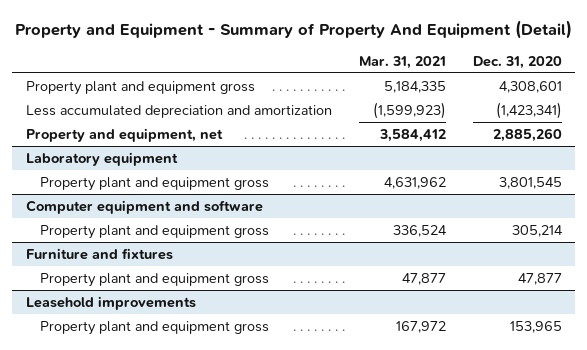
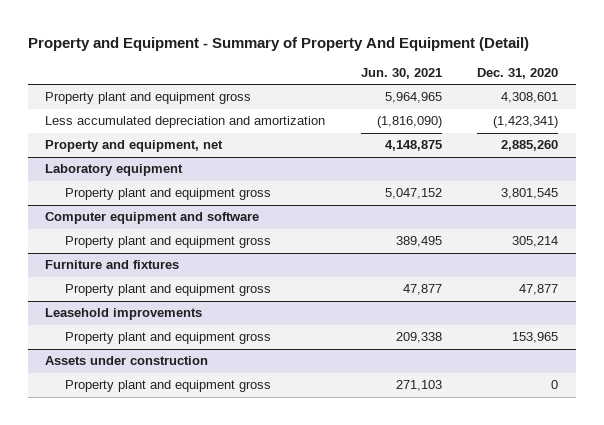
[358,55,446,69] Mar. 31, 2021 -> none
none -> [360,67,442,79] Jun. 30, 2021
none -> [45,356,209,366] Assets under construction
none -> [64,380,271,393] Property plant and equipment gross

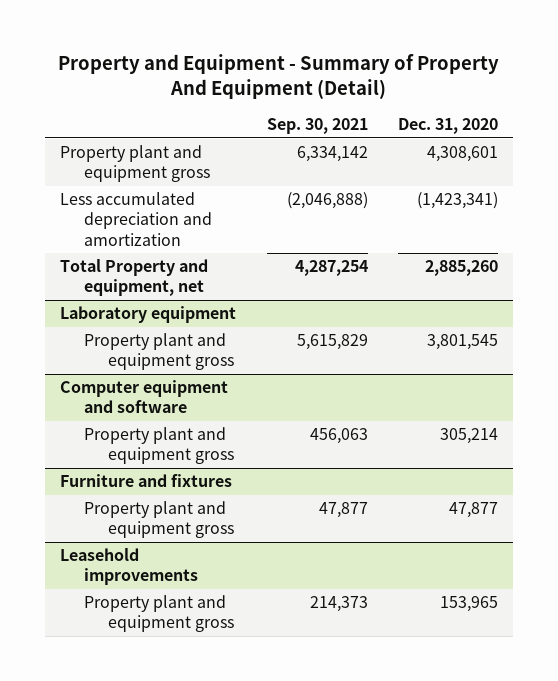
[360,67,442,79] Jun. 30, 2021 -> none
none -> [266,117,368,134] Sep. 30, 2021
[45,140,224,153] Property and equipment, net -> [60,259,209,297] Total Property and equipment, net
[45,356,209,366] Assets under construction -> none
[64,380,271,393] Property plant and equipment gross -> none

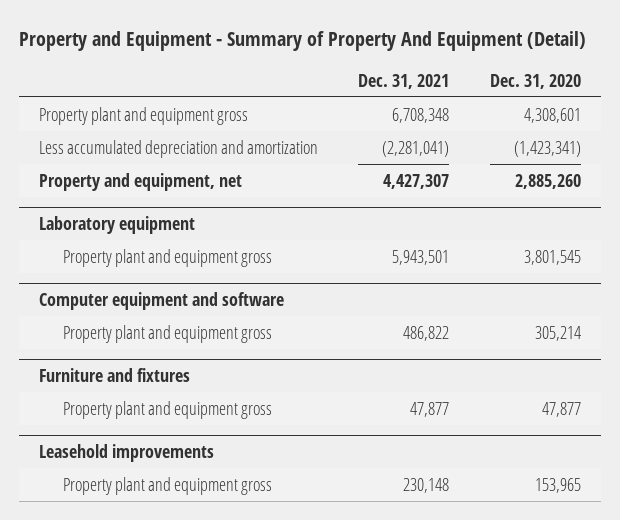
[266,117,368,134] Sep. 30, 2021 -> none
none -> [358,73,450,89] Dec. 31, 2021
[60,259,209,297] Total Property and equipment, net -> [39,172,243,191] Property and equipment, net

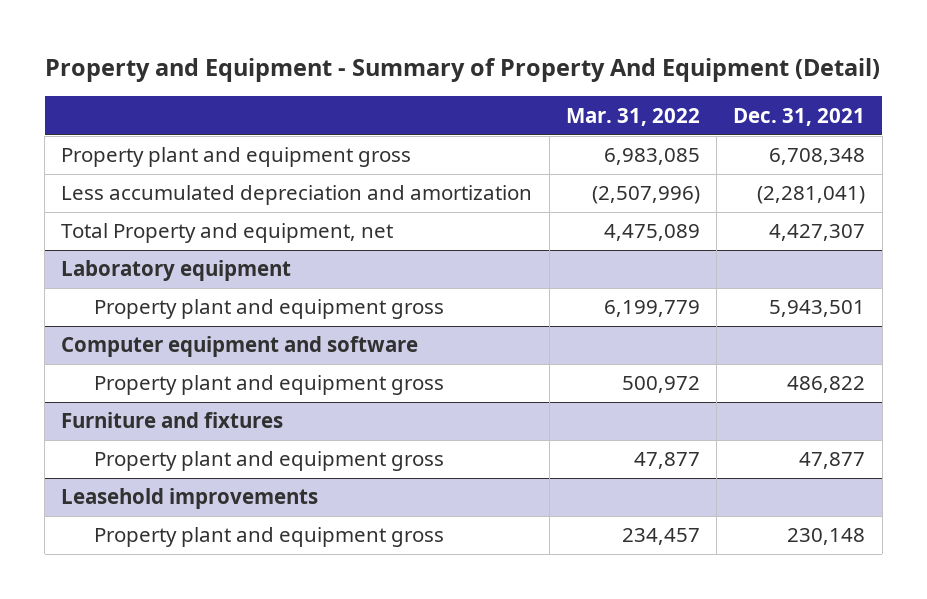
[489,73,581,89] Dec. 31, 2020 -> none
none -> [565,107,700,126] Mar. 31, 2022
[39,172,243,191] Property and equipment, net -> [61,223,394,244] Total Property and equipment, net

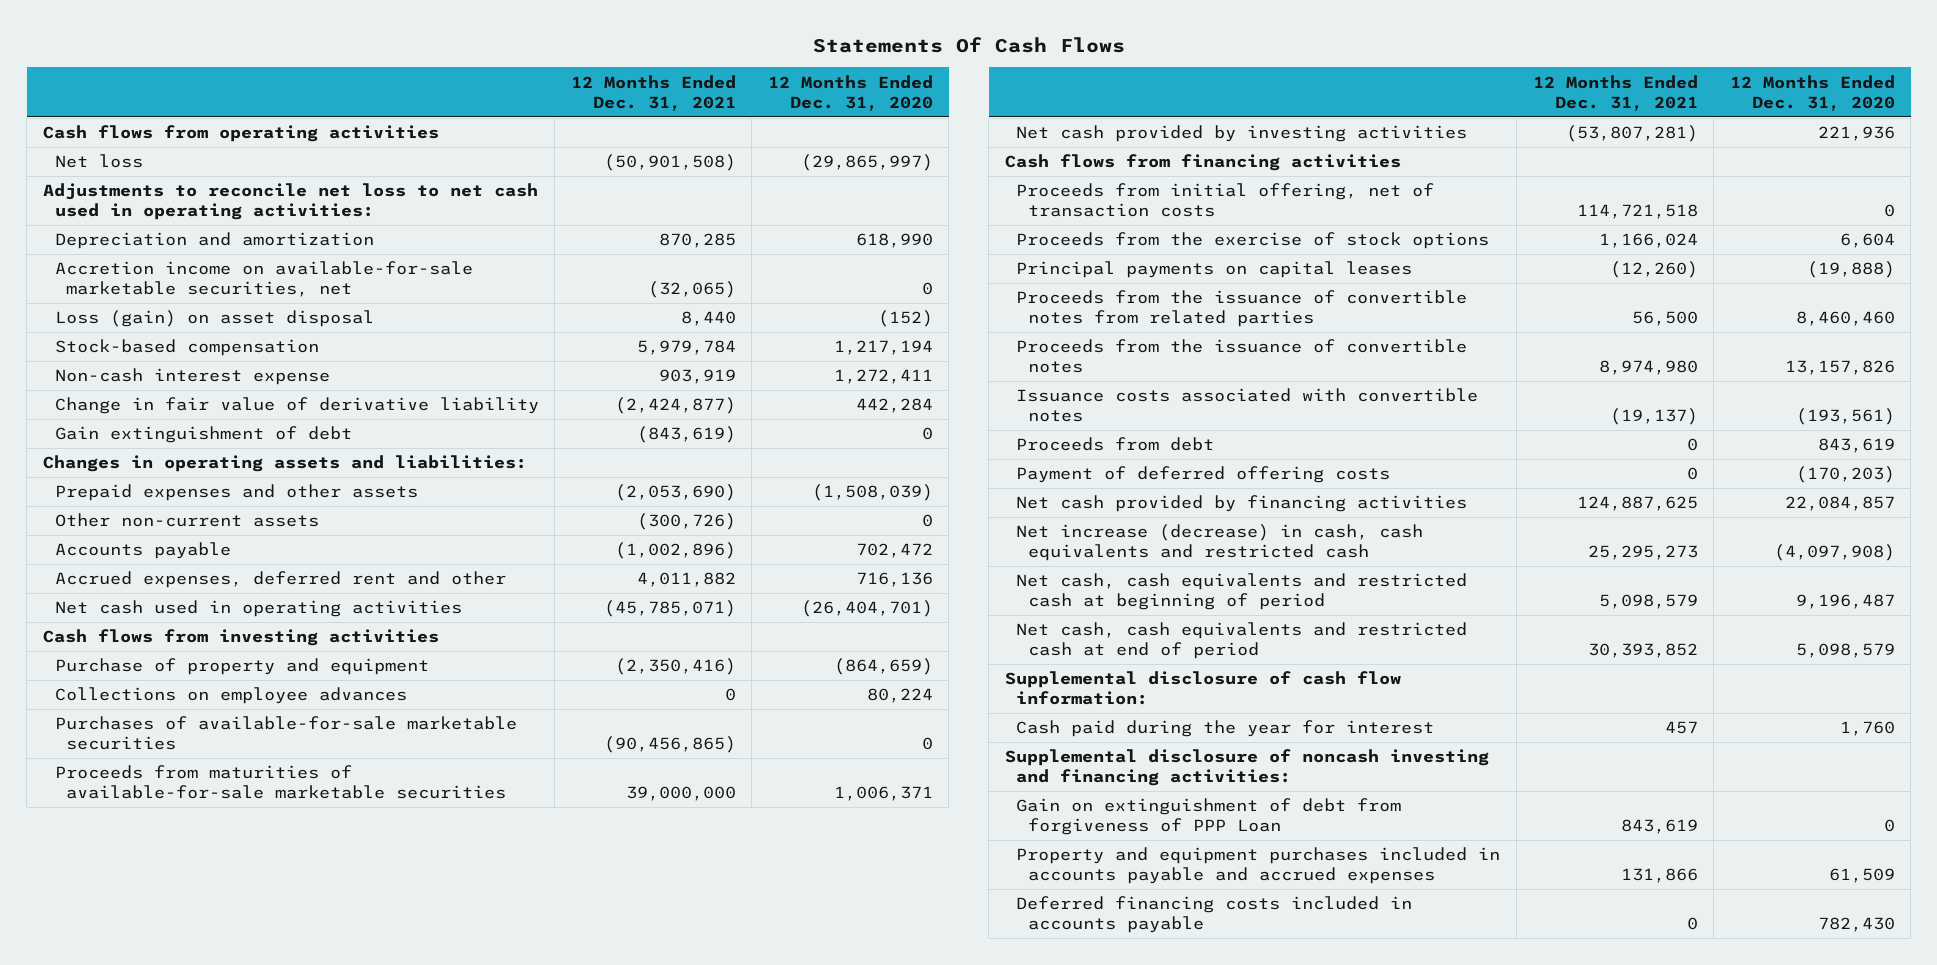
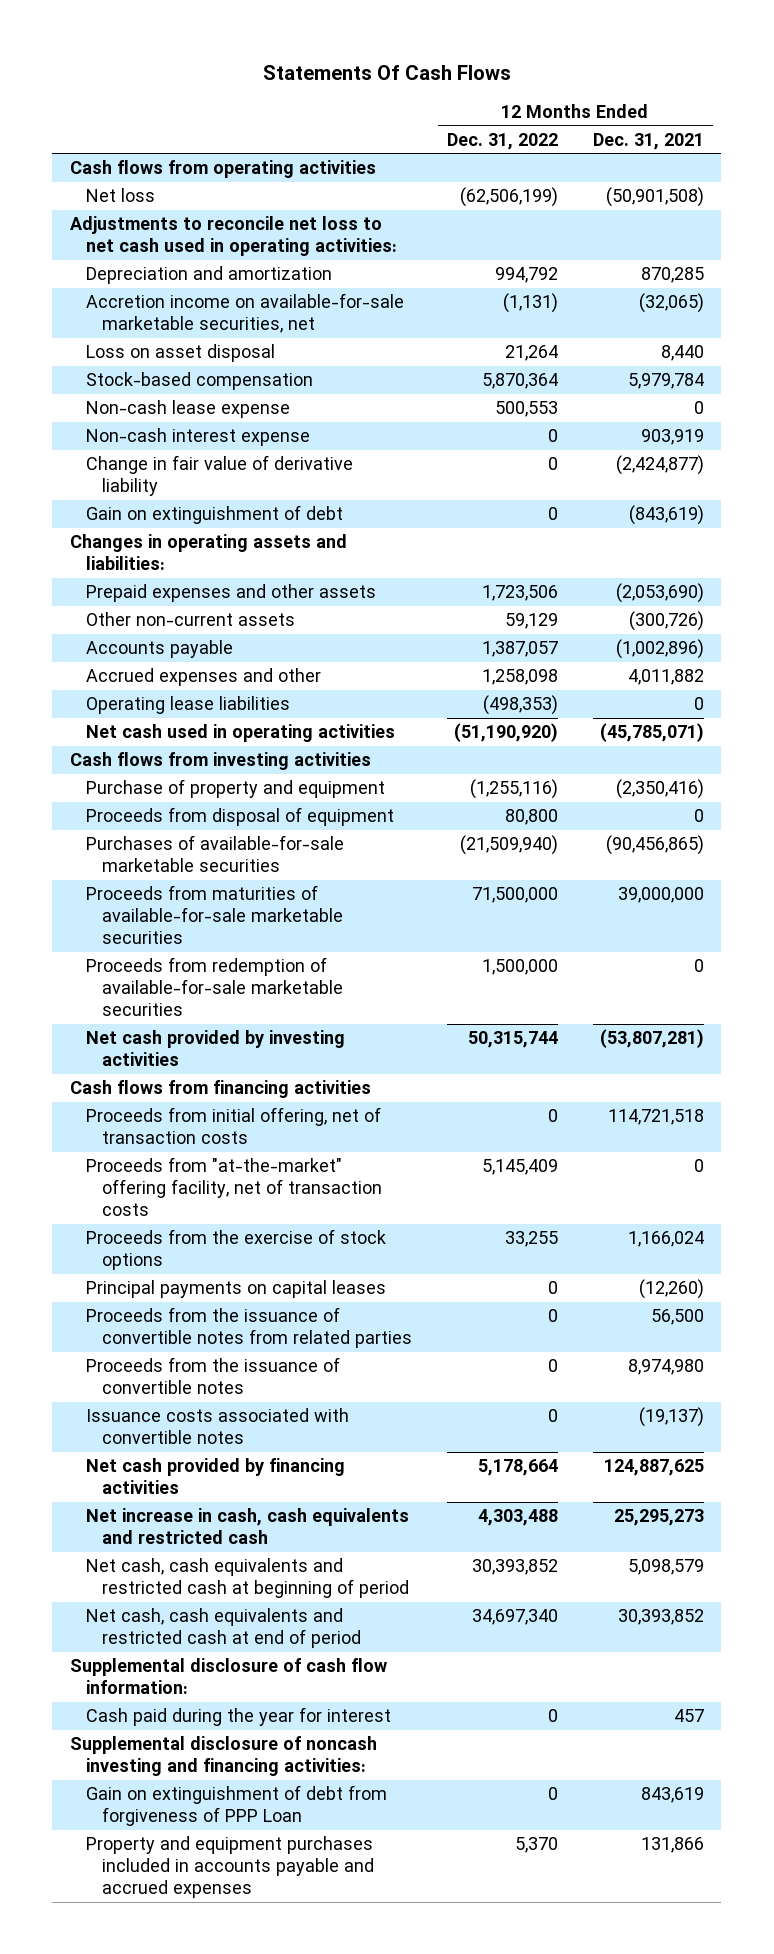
[767,74,933,111] 12 Months Ended Dec. 31, 2020 -> none
none -> [446,132,558,150] Dec. 31, 2022
[54,310,374,328] Loss (gain) on asset disposal -> [85,344,275,363] Loss on asset disposal
none -> [85,400,290,419] Non-cash lease expense
[54,426,352,444] Gain extinguishment of debt -> [85,505,343,525] Gain on extinguishment of debt
[54,571,506,589] Accrued expenses, deferred rent and other -> [85,668,321,687] Accrued expenses and other
none -> [85,696,290,715] Operating lease liabilities
[54,687,407,705] Collections on employee advances -> none
none -> [85,807,394,827] Proceeds from disposal of equipment
none -> [85,957,343,1017] Proceeds from redemption of available-for-sale marketable securities
none -> [85,1157,382,1217] Proceeds from "at-the-market" offering facility, net of transaction costs
[1016,437,1215,452] Proceeds from debt -> none
[1016,466,1391,484] Payment of deferred offering costs -> none
[1016,524,1424,562] Net increase (decrease) in cash, cash equivalents and restricted cash -> [85,1508,409,1545] Net increase in cash, cash equivalents and restricted cash
[1016,896,1413,934] Deferred financing costs included in accounts payable -> none

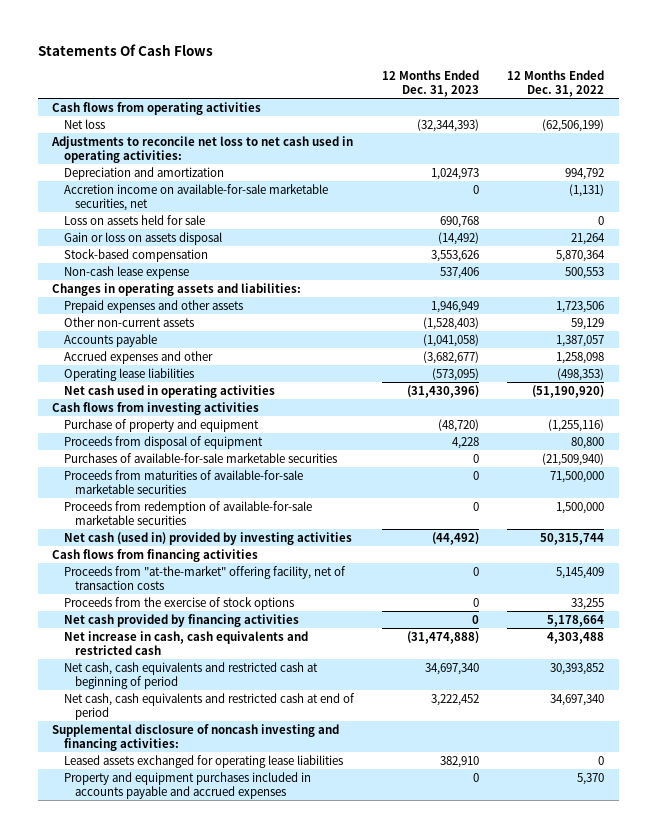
[592,132,704,150] Dec. 31, 2021 -> none
none -> [382,70,480,98] 12 Months Ended Dec. 31, 2023
none -> [63,214,205,225] Loss on assets held for sale
[85,344,275,363] Loss on asset disposal -> [63,231,222,245] Gain or loss on assets disposal
[85,428,310,447] Non-cash interest expense -> none
[85,455,353,497] Change in fair value of derivative liability -> none
[85,505,343,525] Gain on extinguishment of debt -> none
[85,1030,345,1067] Net cash provided by investing activities -> [63,531,352,545] Net cash (used in) provided by investing activities
[85,1107,381,1145] Proceeds from initial offering, net of transaction costs -> none
[85,1280,386,1299] Principal payments on capital leases -> none
[85,1307,412,1349] Proceeds from the issuance of convertible notes from related parties -> none
[85,1357,340,1395] Proceeds from the issuance of convertible notes -> none
[85,1408,349,1445] Issuance costs associated with convertible notes -> none
[69,1658,387,1695] Supplemental disclosure of cash flow information: -> none
[85,1707,391,1727] Cash paid during the year for interest -> none
[85,1785,387,1827] Gain on extinguishment of debt from forgiveness of PPP Loan -> none
none -> [63,754,343,768] Leased assets exchanged for operating lease liabilities

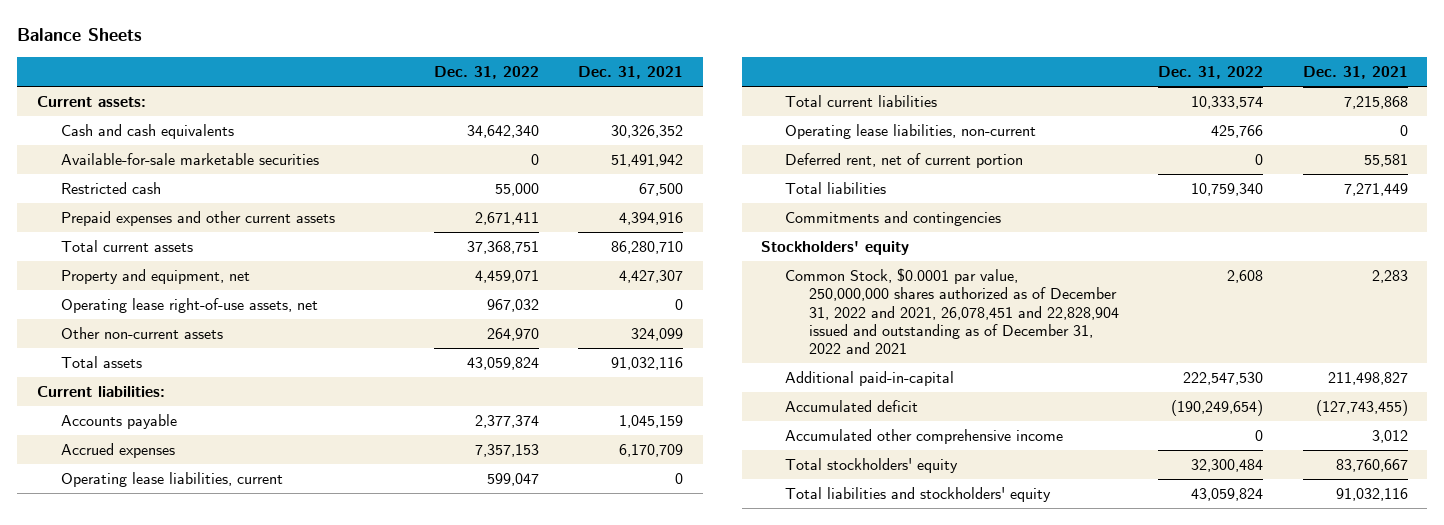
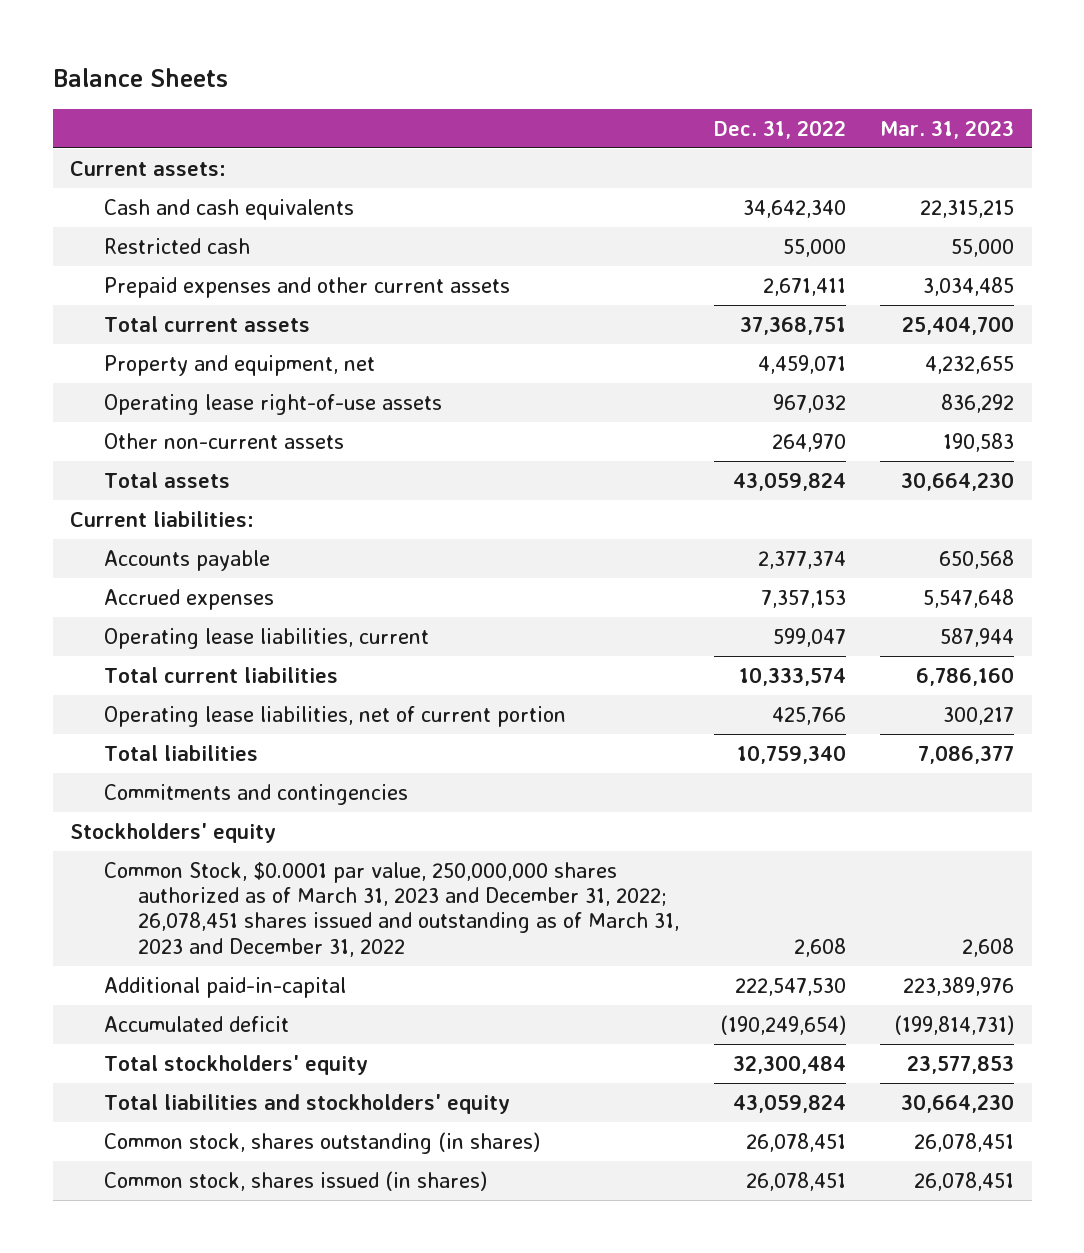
[578,66,684,80] Dec. 31, 2021 -> none
none -> [880,119,1015,139] Mar. 31, 2023
[60,153,319,166] Available-for-sale marketable securities -> none
[60,298,318,314] Operating lease right-of-use assets, net -> [104,394,443,416] Operating lease right-of-use assets
[785,153,1024,169] Deferred rent, net of current portion -> none
[785,124,1037,140] Operating lease liabilities, non-current -> [104,706,567,728] Operating lease liabilities, net of current portion
[785,268,1119,355] Common Stock, $0.0001 par value, 250,000,000 shares authorized as of December 31, 2022 and 2021, 26,078,451 and 22,828,904 issued and outstanding as of December 31, 2022 and 2021 -> [104,862,680,957] Common Stock, $0.0001 par value, 250,000,000 shares authorized as of March 31, 2023 and December 31, 2022; 26,078,451 shares issued and outstanding as of March 31, 2023 and December 31, 2022
[785,429,1064,445] Accumulated other comprehensive income -> none
none -> [104,1132,541,1155] Common stock, shares outstanding (in shares)
none -> [104,1171,488,1192] Common stock, shares issued (in shares)

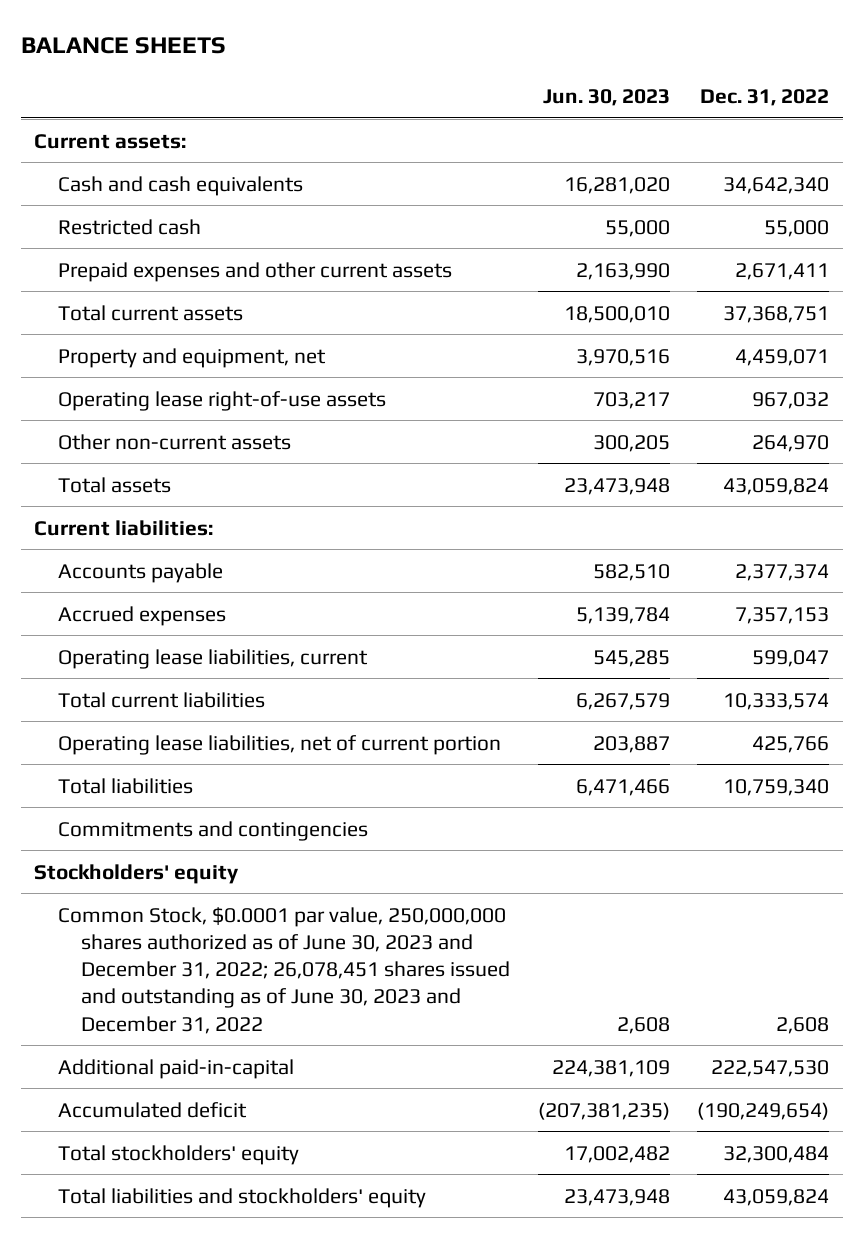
[52,67,228,87] Balance Sheets -> [20,37,226,55] BALANCE SHEETS
[880,119,1015,139] Mar. 31, 2023 -> none
none -> [542,89,670,107] Jun. 30, 2023
[104,862,680,957] Common Stock, $0.0001 par value, 250,000,000 shares authorized as of March 31, 2023 and December 31, 2022; 26,078,451 shares issued and outstanding as of March 31, 2023 and December 31, 2022 -> [57,906,511,1034] Common Stock, $0.0001 par value, 250,000,000 shares authorized as of June 30, 2023 and December 31, 2022; 26,078,451 shares issued and outstanding as of June 30, 2023 and December 31, 2022
[104,1132,541,1155] Common stock, shares outstanding (in shares) -> none
[104,1171,488,1192] Common stock, shares issued (in shares) -> none

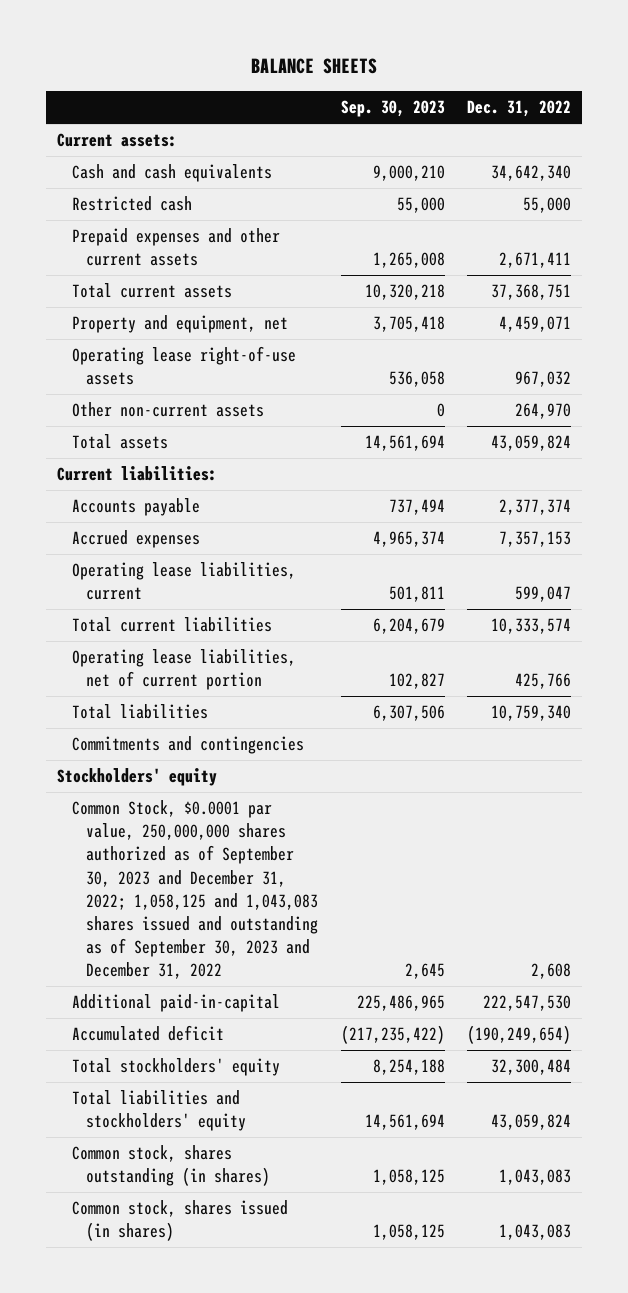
[542,89,670,107] Jun. 30, 2023 -> none
none -> [340,100,445,118] Sep. 30, 2023
[57,906,511,1034] Common Stock, $0.0001 par value, 250,000,000 shares authorized as of June 30, 2023 and December 31, 2022; 26,078,451 shares issued and outstanding as of June 30, 2023 and December 31, 2022 -> [71,800,319,979] Common Stock, $0.0001 par value, 250,000,000 shares authorized as of September 30, 2023 and December 31, 2022; 1,058,125 and 1,043,083 shares issued and outstanding as of September 30, 2023 and December 31, 2022
none -> [71,1145,271,1187] Common stock, shares outstanding (in shares)
none -> [71,1200,288,1242] Common stock, shares issued (in shares)

